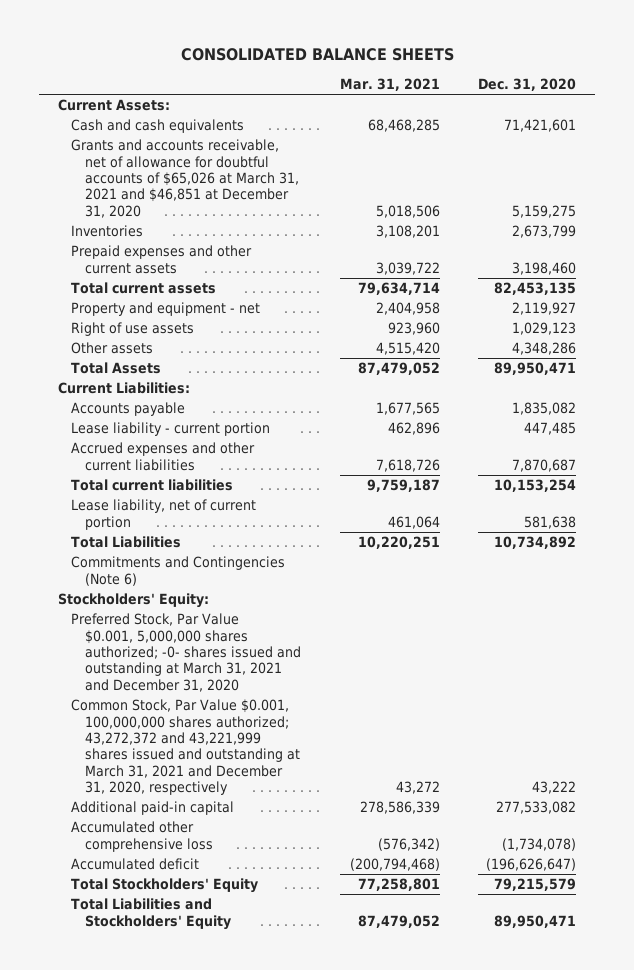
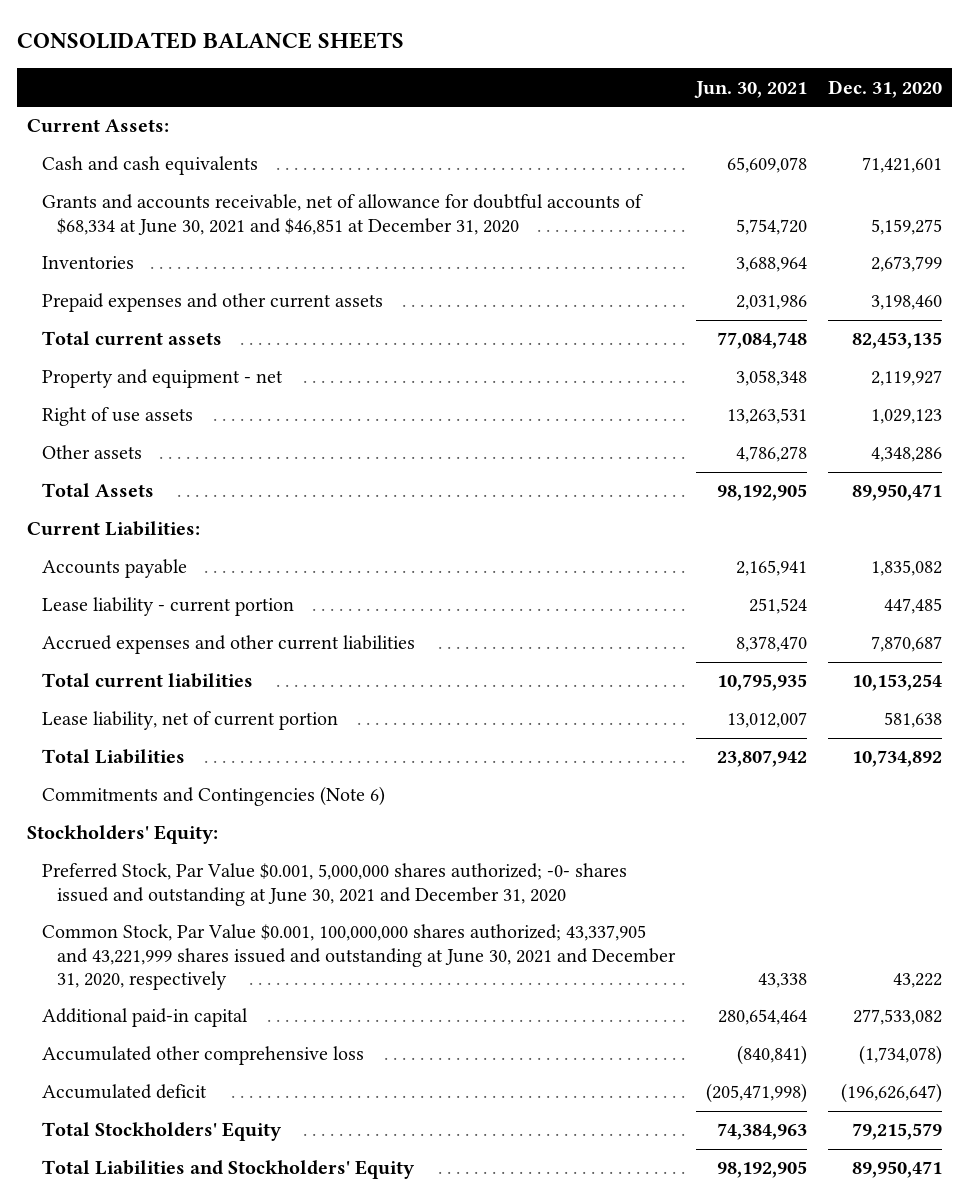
[339,78,440,92] Mar. 31, 2021 -> none
none -> [693,80,807,98] Jun. 30, 2021
[71,139,300,218] Grants and accounts receivable, net of allowance for doubtful accounts of $65,026 at March 31, 2021 and $46,851 at December 31, 2020 -> [42,194,644,235] Grants and accounts receivable, net of allowance for doubtful accounts of $68,334 at June 30, 2021 and $46,851 at December 31, 2020
[71,613,302,692] Preferred Stock, Par Value $0.001, 5,000,000 shares authorized; -0- shares issued and outstanding at March 31, 2021 and December 31, 2020 -> [42,863,628,906] Preferred Stock, Par Value $0.001, 5,000,000 shares authorized; -0- shares issued and outstanding at June 30, 2021 and December 31, 2020
[71,699,301,796] Common Stock, Par Value $0.001, 100,000,000 shares authorized; 43,272,372 and 43,221,999 shares issued and outstanding at March 31, 2021 and December 31, 2020, respectively -> [42,924,676,990] Common Stock, Par Value $0.001, 100,000,000 shares authorized; 43,337,905 and 43,221,999 shares issued and outstanding at June 30, 2021 and December 31, 2020, respectively

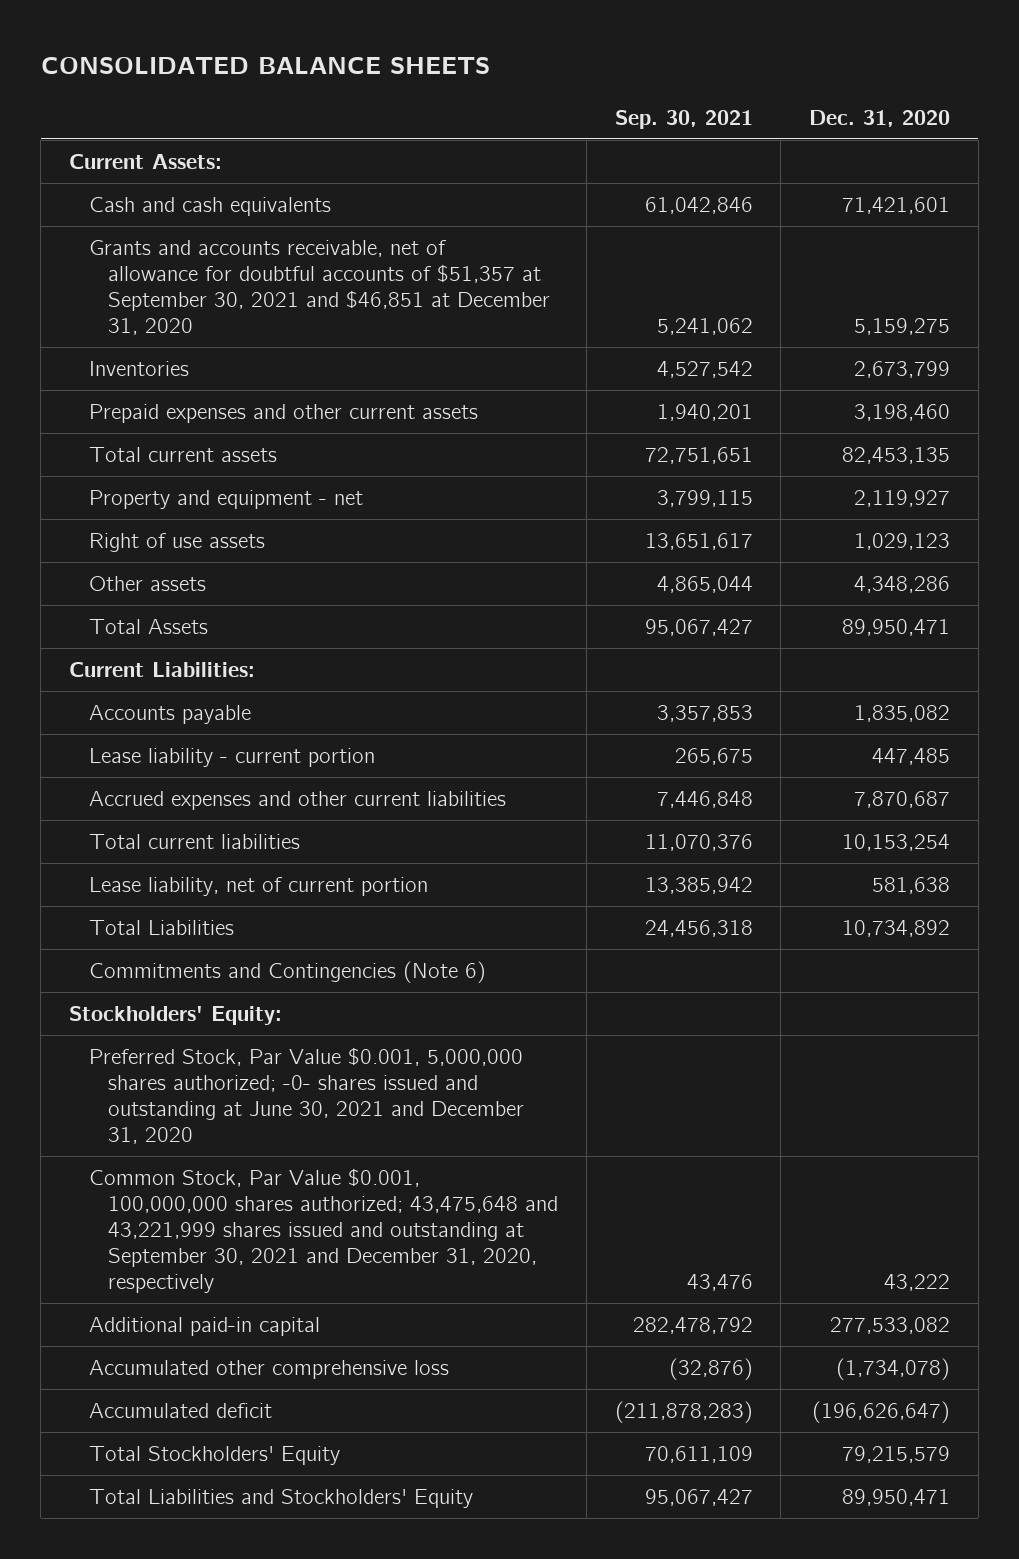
[693,80,807,98] Jun. 30, 2021 -> none
none -> [614,109,753,129] Sep. 30, 2021
[42,194,644,235] Grants and accounts receivable, net of allowance for doubtful accounts of $68,334 at June 30, 2021 and $46,851 at December 31, 2020 -> [88,239,551,335] Grants and accounts receivable, net of allowance for doubtful accounts of $51,357 at September 30, 2021 and $46,851 at December 31, 2020
[42,924,676,990] Common Stock, Par Value $0.001, 100,000,000 shares authorized; 43,337,905 and 43,221,999 shares issued and outstanding at June 30, 2021 and December 31, 2020, respectively -> [88,1167,559,1293] Common Stock, Par Value $0.001, 100,000,000 shares authorized; 43,475,648 and 43,221,999 shares issued and outstanding at September 30, 2021 and December 31, 2020, respectively

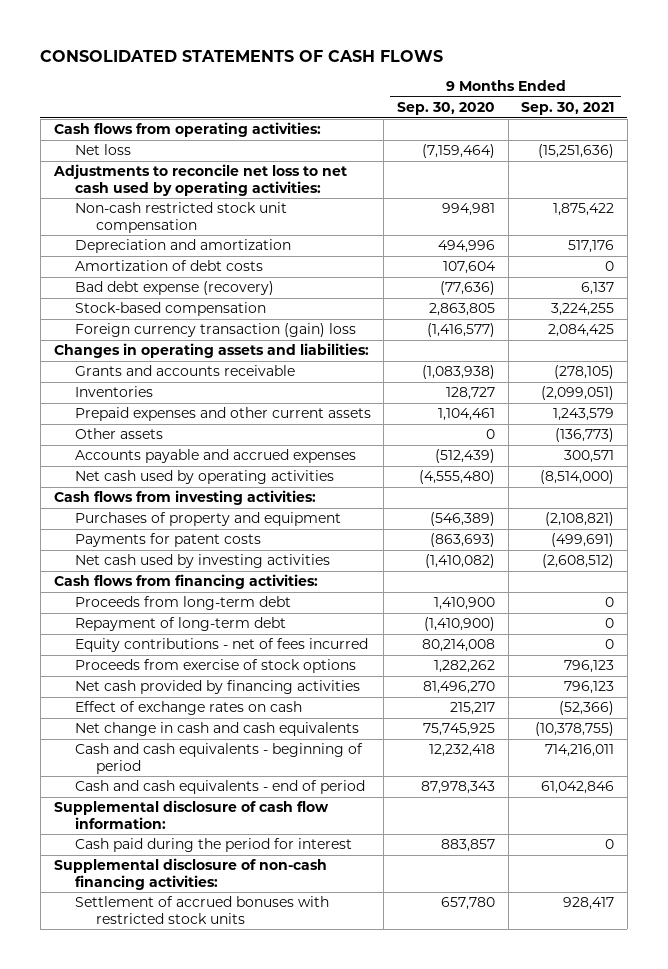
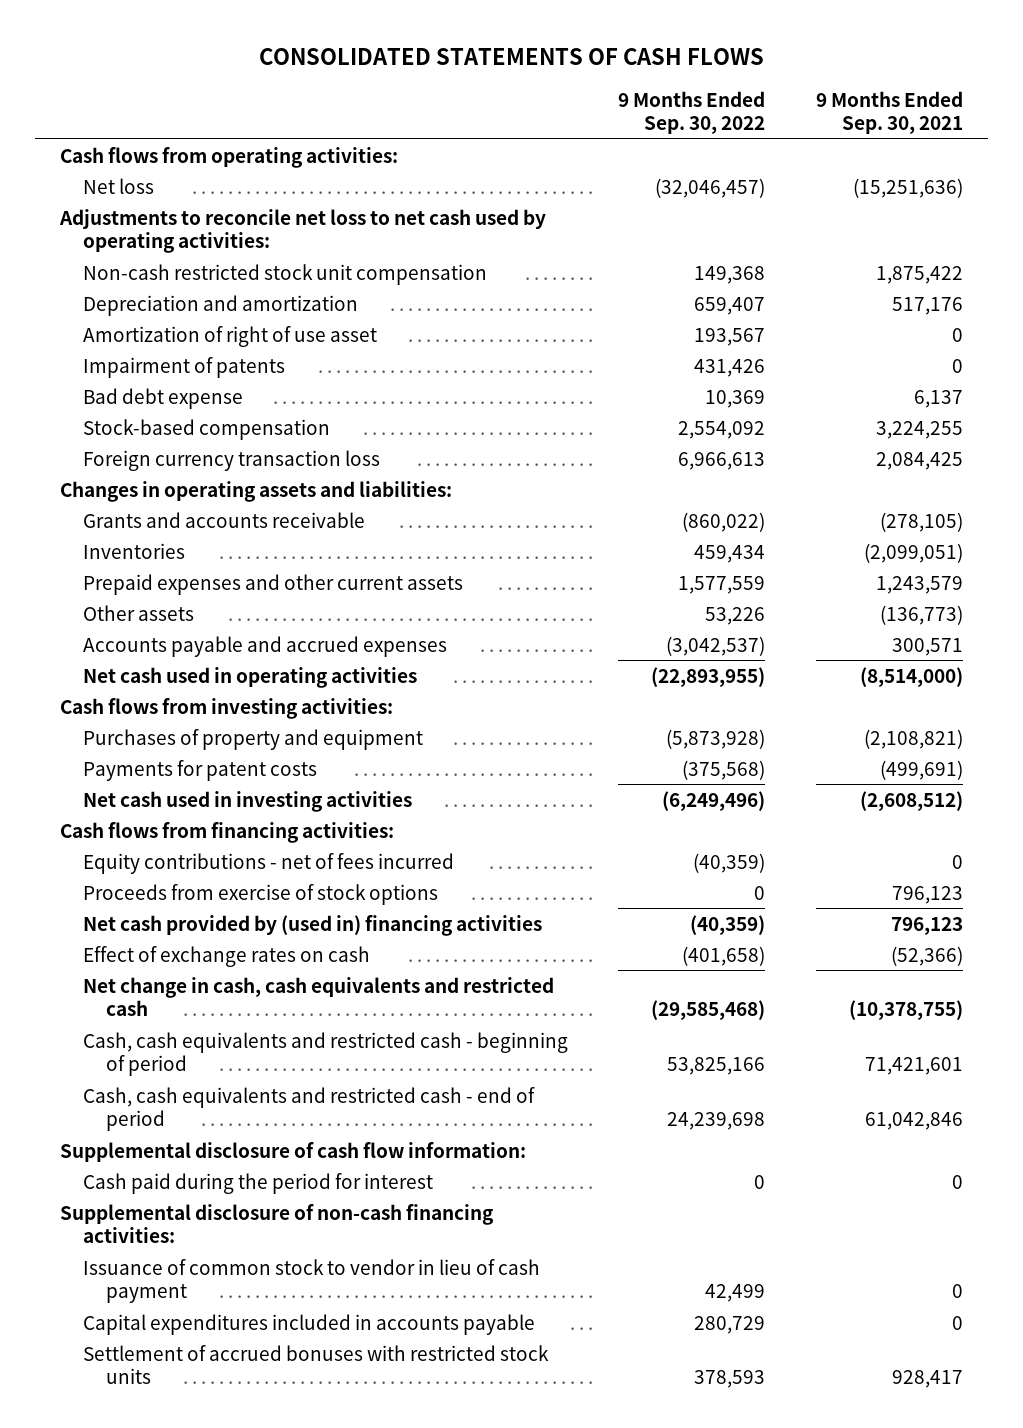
[397,101,496,115] Sep. 30, 2020 -> none
none -> [618,90,766,134] 9 Months Ended Sep. 30, 2022
[74,260,263,272] Amortization of debt costs -> [83,325,378,347] Amortization of right of use asset
none -> [83,356,286,378] Impairment of patents
[74,281,274,296] Bad debt expense (recovery) -> [83,387,244,409] Bad debt expense
[74,323,356,338] Foreign currency transaction (gain) loss -> [83,449,381,471] Foreign currency transaction loss
[74,470,334,485] Net cash used by operating activities -> [83,666,418,688] Net cash used in operating activities
[74,554,330,569] Net cash used by investing activities -> [83,790,413,812] Net cash used in investing activities
[74,596,291,611] Proceeds from long-term debt -> none
[74,617,286,632] Repayment of long-term debt -> none
[74,680,360,695] Net cash provided by financing activities -> [83,914,543,936] Net cash provided by (used in) financing activities
[74,722,359,737] Net change in cash and cash equivalents -> [83,976,555,1017] Net change in cash, cash equivalents and restricted cash
[74,743,363,774] Cash and cash equivalents - beginning of period -> [83,1031,569,1077] Cash, cash equivalents and restricted cash - beginning of period
[545,744,615,758] 714,216,011 -> [864,1057,963,1076] 71,421,601
[74,780,365,795] Cash and cash equivalents - end of period -> [83,1086,536,1132] Cash, cash equivalents and restricted cash - end of period
none -> [83,1258,541,1304] Issuance of common stock to vendor in lieu of cash payment
none -> [83,1313,536,1335] Capital expenditures included in accounts payable

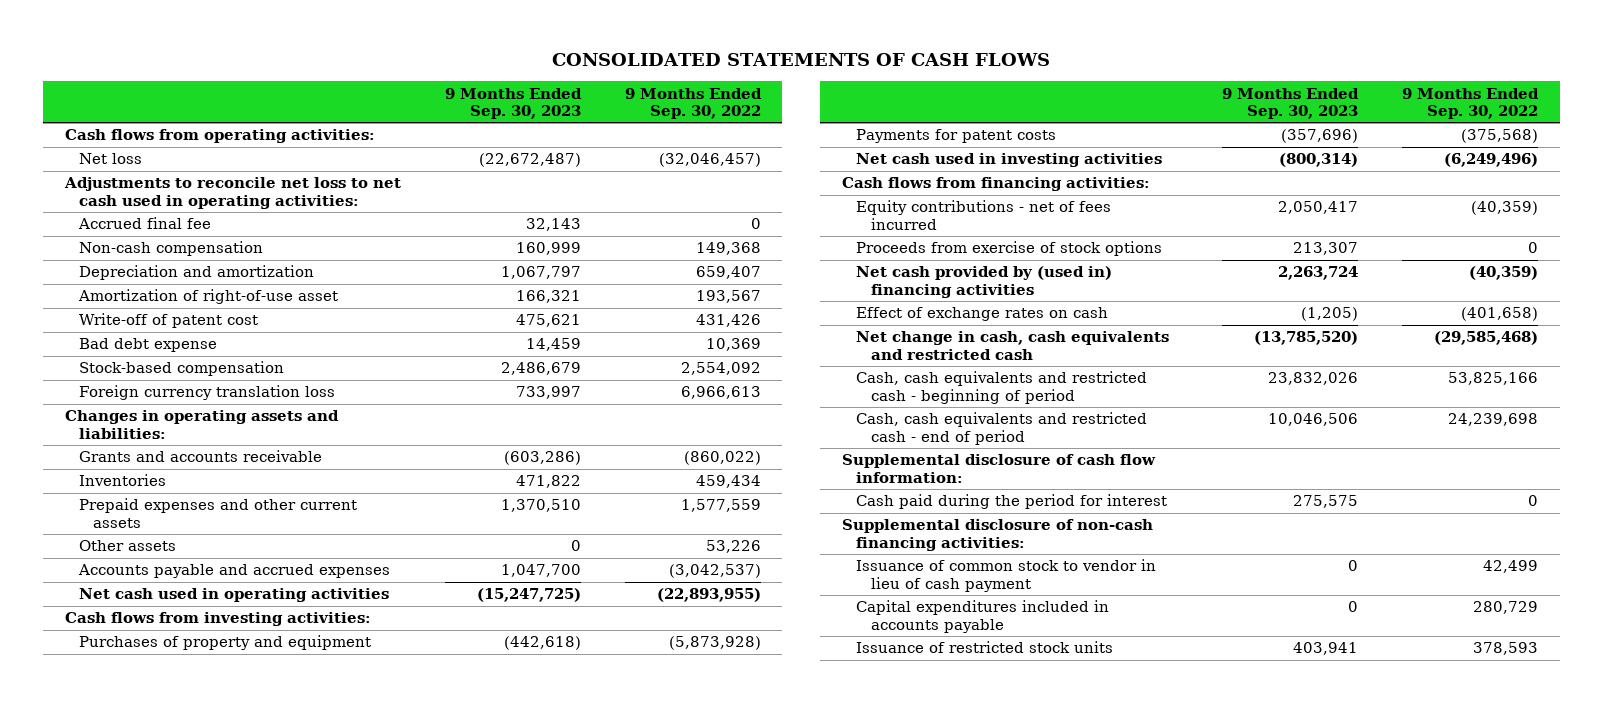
[815,90,963,134] 9 Months Ended Sep. 30, 2021 -> none
none -> [444,87,582,120] 9 Months Ended Sep. 30, 2023
[59,208,547,254] Adjustments to reconcile net loss to net cash used by operating activities: -> [63,177,401,209] Adjustments to reconcile net loss to net cash used in operating activities:
none -> [78,217,212,230] Accrued final fee
[83,263,488,285] Non-cash restricted stock unit compensation -> [79,241,264,257] Non-cash compensation
[83,325,378,347] Amortization of right of use asset -> [78,289,339,305] Amortization of right-of-use asset
[83,356,286,378] Impairment of patents -> [79,313,259,329] Write-off of patent cost
[83,449,381,471] Foreign currency transaction loss -> [79,385,336,401] Foreign currency translation loss
[83,1344,550,1385] Settlement of accrued bonuses with restricted stock units -> [856,641,1114,654] Issuance of restricted stock units

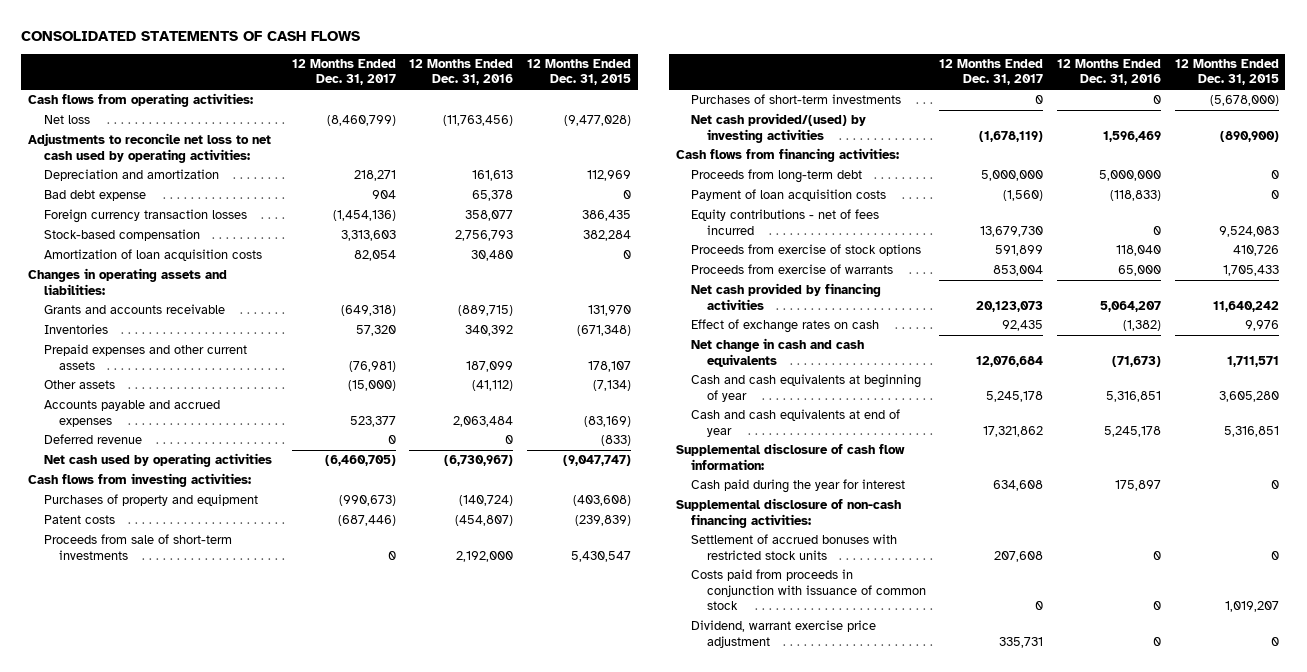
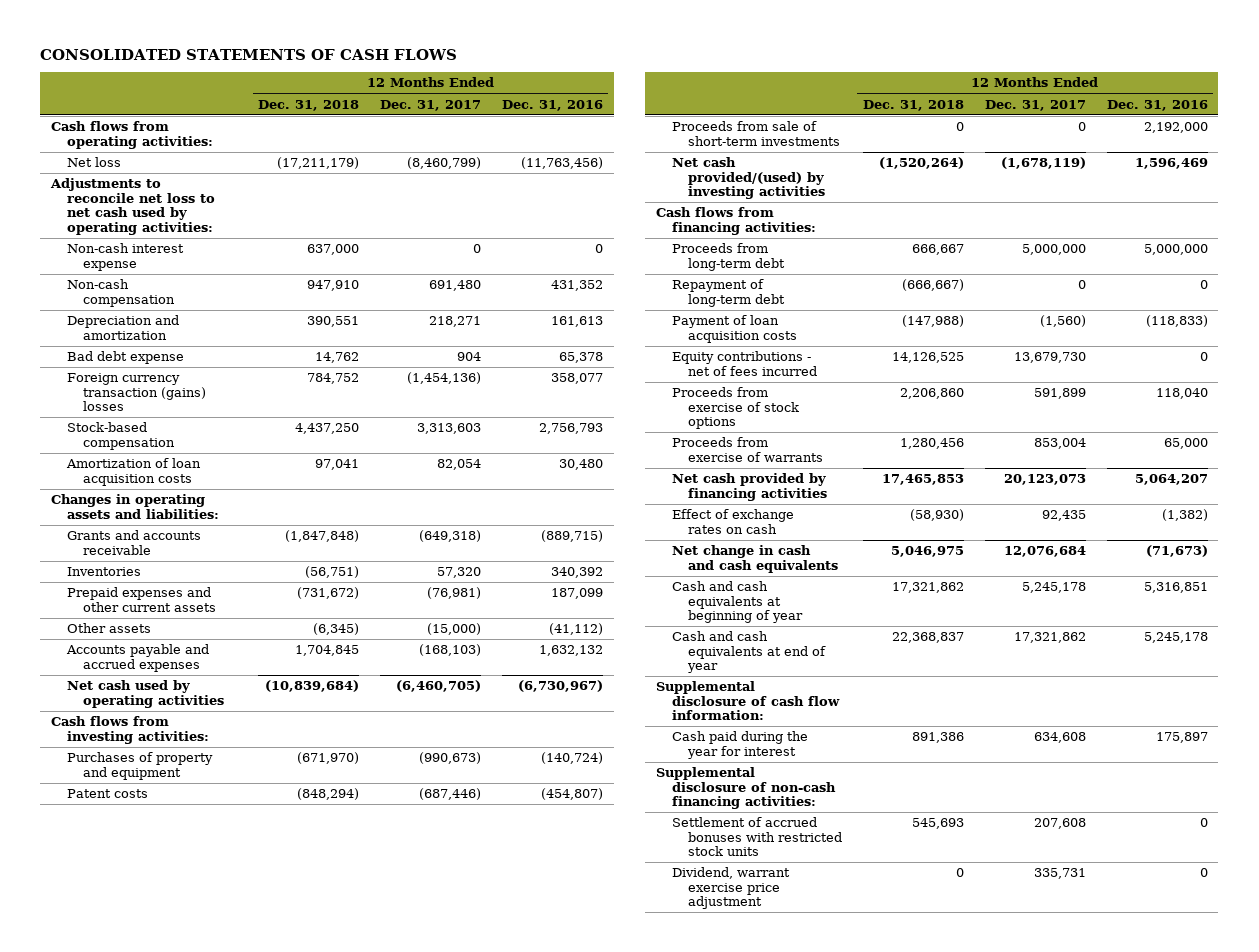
[526,58,631,86] 12 Months Ended Dec. 31, 2015 -> none
none -> [258,99,360,111] Dec. 31, 2018
none -> [66,243,184,271] Non-cash interest expense
none -> [66,279,175,307] Non-cash compensation
[43,209,247,224] Foreign currency transaction losses -> [66,373,206,412] Foreign currency transaction (gains) losses
[43,434,142,445] Deferred revenue -> none
[349,415,396,427] 523,377 -> [419,644,482,657] (168,103)
[453,415,514,427] 2,063,484 -> [539,645,604,657] 1,632,132
[691,94,902,105] Purchases of short-term investments -> none
none -> [671,279,785,307] Repayment of long-term debt
[691,569,926,611] Costs paid from proceeds in conjunction with issuance of common stock -> none

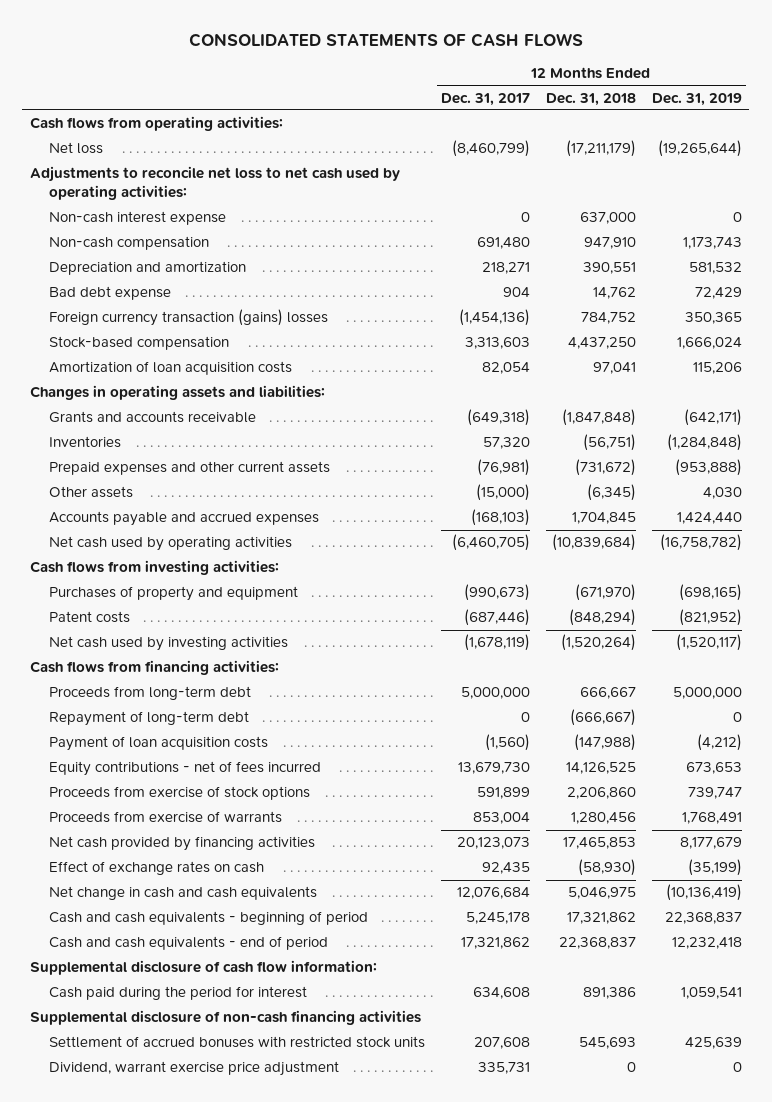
[502,99,604,111] Dec. 31, 2016 -> none
none -> [651,92,742,106] Dec. 31, 2019
[671,121,840,146] Proceeds from sale of short-term investments -> none
[671,157,825,200] Net cash provided/(used) by investing activities -> [48,636,288,652] Net cash used by investing activities
[671,581,803,624] Cash and cash equivalents at beginning of year -> [48,911,368,926] Cash and cash equivalents - beginning of period
[671,631,826,674] Cash and cash equivalents at end of year -> [48,936,328,951] Cash and cash equivalents - end of period
[671,731,808,759] Cash paid during the year for interest -> [48,986,307,1001] Cash paid during the period for interest
[655,767,836,810] Supplemental disclosure of non-cash financing activities: -> [30,1010,422,1026] Supplemental disclosure of non-cash financing activities

